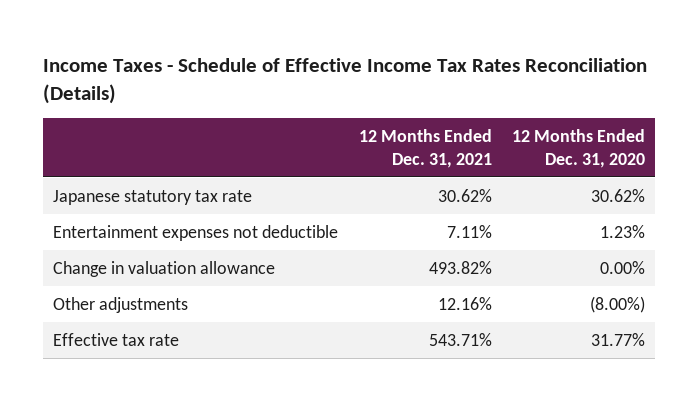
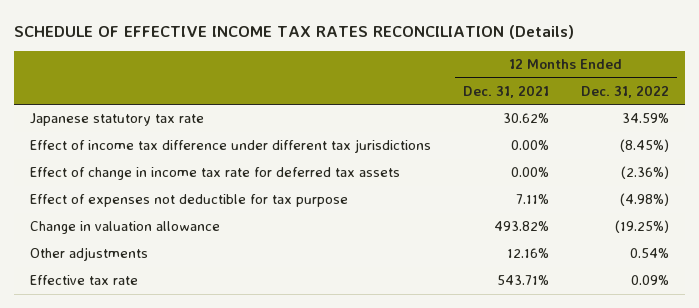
[43,57,648,104] Income Taxes - Schedule of Effective Income Tax Rates Reconciliation (Details) -> [14,24,575,39] SCHEDULE OF EFFECTIVE INCOME TAX RATES RECONCILIATION (Details)
[511,128,645,168] 12 Months Ended Dec. 31, 2020 -> none
none -> [581,84,670,98] Dec. 31, 2022
none -> [30,139,432,154] Effect of income tax difference under different tax jurisdictions
none -> [30,167,401,181] Effect of change in income tax rate for deferred tax assets
[53,224,339,241] Entertainment expenses not deductible -> [30,194,349,208] Effect of expenses not deductible for tax purpose

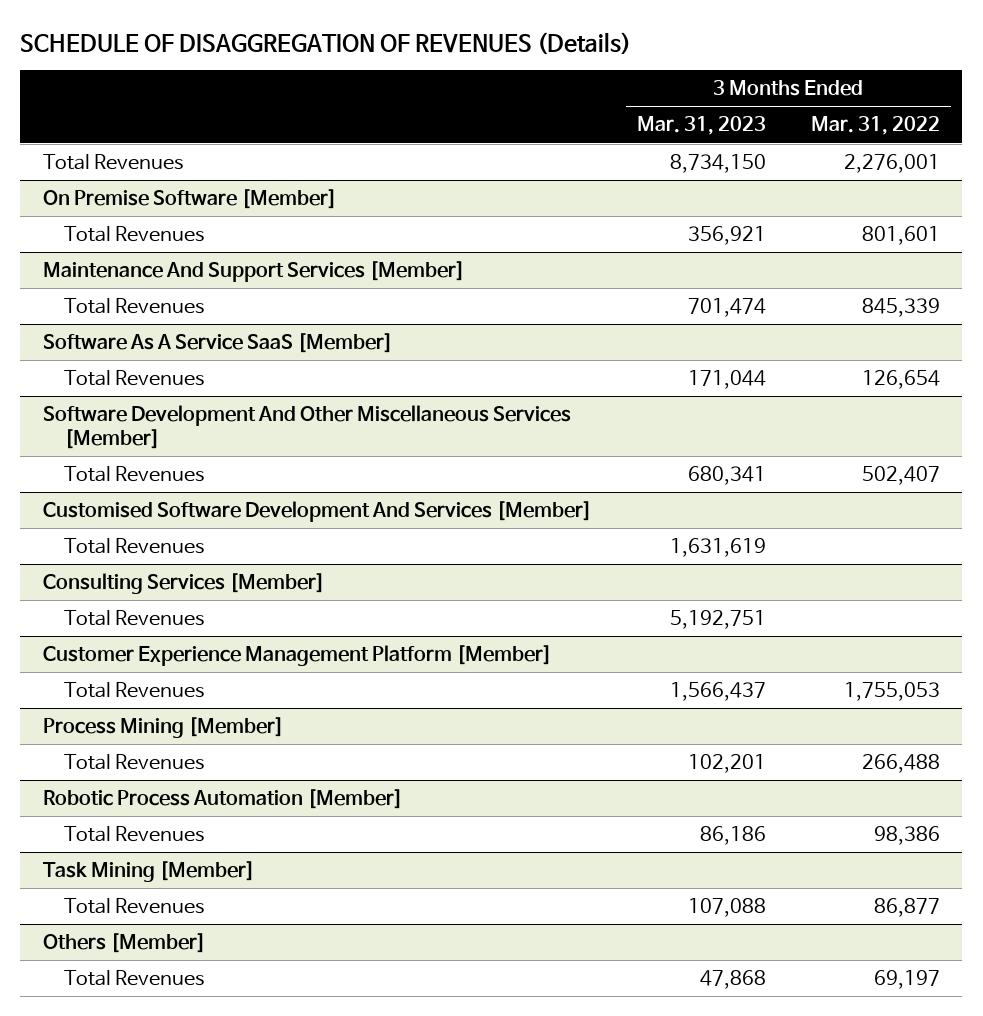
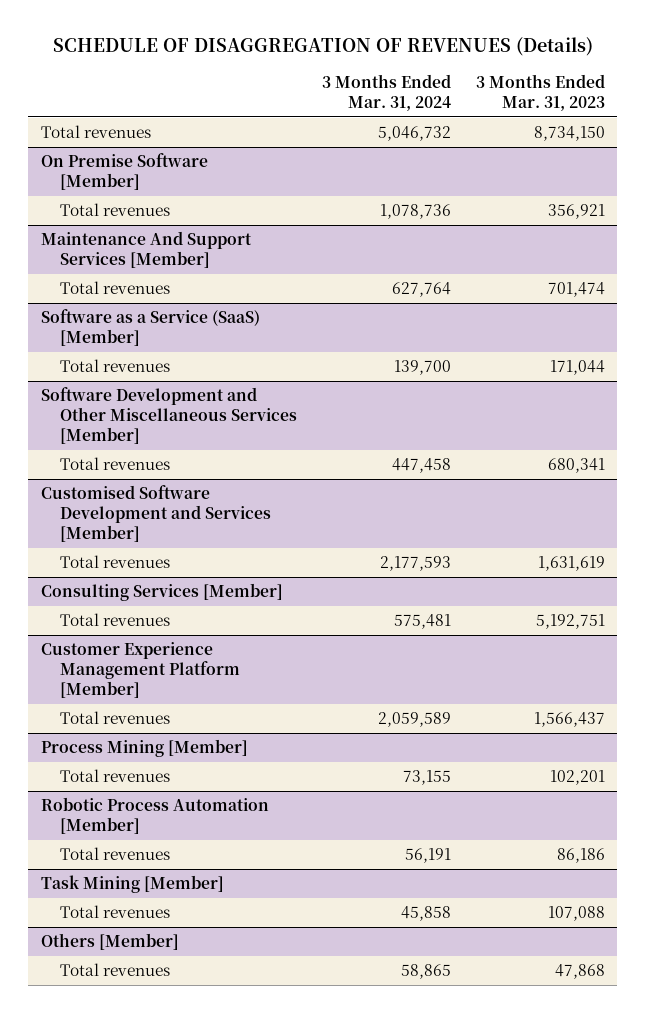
[810,116,940,136] Mar. 31, 2022 -> none
none -> [322,73,452,111] 3 Months Ended Mar. 31, 2024
[42,154,184,171] Total Revenues -> [40,125,151,139] Total revenues
[63,226,205,243] Total Revenues -> [60,203,171,217] Total revenues
[63,298,205,315] Total Revenues -> [60,281,171,295] Total revenues
[42,333,393,354] Software As A Service SaaS [Member] -> [40,309,260,347] Software as a Service (SaaS) [Member]
[63,370,205,387] Total Revenues -> [60,359,171,373] Total revenues
[42,405,571,450] Software Development And Other Miscellaneous Services [Member] -> [40,387,298,445] Software Development and Other Miscellaneous Services [Member]
[63,466,205,483] Total Revenues -> [60,457,171,471] Total revenues
[42,501,592,523] Customised Software Development And Services [Member] -> [40,485,272,543] Customised Software Development and Services [Member]
[63,538,205,555] Total Revenues -> [60,555,171,569] Total revenues
[63,610,205,627] Total Revenues -> [60,613,171,627] Total revenues
[63,682,205,699] Total Revenues -> [60,711,171,725] Total revenues
[63,754,205,771] Total Revenues -> [60,769,171,783] Total revenues
[63,826,205,843] Total Revenues -> [60,847,171,861] Total revenues
[63,898,205,915] Total Revenues -> [60,905,171,919] Total revenues
[63,970,205,987] Total Revenues -> [60,963,171,977] Total revenues

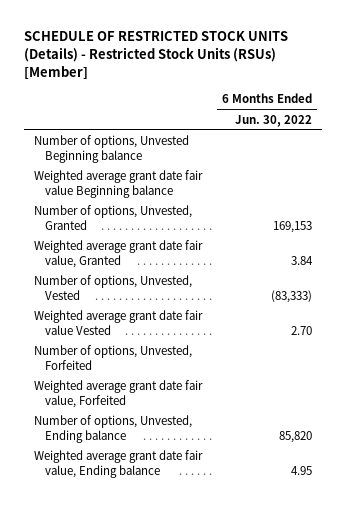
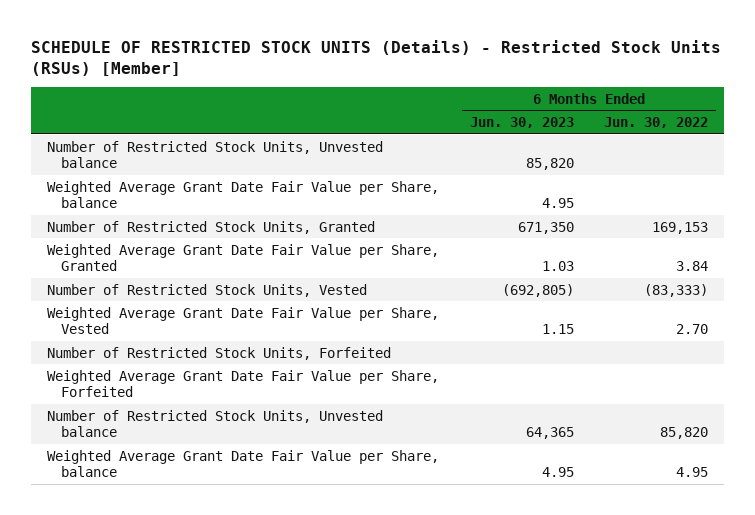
none -> [469,117,574,129] Jun. 30, 2023
[33,135,189,163] Number of options, Unvested Beginning balance -> [46,140,383,169] Number of Restricted Stock Units, Unvested balance
[33,170,203,198] Weighted average grant date fair value Beginning balance -> [46,180,439,209] Weighted Average Grant Date Fair Value per Share, balance
[33,205,192,230] Number of options, Unvested, Granted -> [46,220,375,234] Number of Restricted Stock Units, Granted
[33,240,203,268] Weighted average grant date fair value, Granted -> [46,243,439,272] Weighted Average Grant Date Fair Value per Share, Granted
[33,275,192,300] Number of options, Unvested, Vested -> [46,283,367,297] Number of Restricted Stock Units, Vested
[33,310,203,335] Weighted average grant date fair value Vested -> [46,306,439,335] Weighted Average Grant Date Fair Value per Share, Vested
[33,345,192,370] Number of options, Unvested, Forfeited -> [46,346,391,360] Number of Restricted Stock Units, Forfeited
[33,380,203,408] Weighted average grant date fair value, Forfeited -> [46,369,439,398] Weighted Average Grant Date Fair Value per Share, Forfeited
[33,415,192,443] Number of options, Unvested, Ending balance -> [46,409,383,438] Number of Restricted Stock Units, Unvested balance
[33,450,203,478] Weighted average grant date fair value, Ending balance -> [46,449,439,478] Weighted Average Grant Date Fair Value per Share, balance

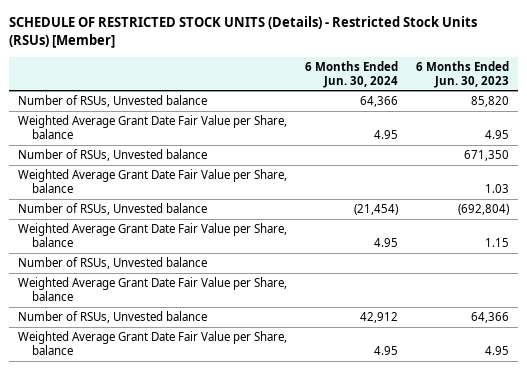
[604,117,709,129] Jun. 30, 2022 -> none
none -> [305,60,399,88] 6 Months Ended Jun. 30, 2024
[46,140,383,169] Number of Restricted Stock Units, Unvested balance -> [18,95,208,108] Number of RSUs, Unvested balance
[46,220,375,234] Number of Restricted Stock Units, Granted -> [18,149,208,162] Number of RSUs, Unvested balance
[46,243,439,272] Weighted Average Grant Date Fair Value per Share, Granted -> [18,169,288,194] Weighted Average Grant Date Fair Value per Share, balance
[46,283,367,297] Number of Restricted Stock Units, Vested -> [18,203,208,216] Number of RSUs, Unvested balance
[501,283,574,297] (692,805) -> [457,204,509,216] (692,804)
[46,306,439,335] Weighted Average Grant Date Fair Value per Share, Vested -> [18,223,288,248] Weighted Average Grant Date Fair Value per Share, balance
[46,346,391,360] Number of Restricted Stock Units, Forfeited -> [18,257,208,270] Number of RSUs, Unvested balance
[46,369,439,398] Weighted Average Grant Date Fair Value per Share, Forfeited -> [18,277,288,302] Weighted Average Grant Date Fair Value per Share, balance
[46,409,383,438] Number of Restricted Stock Units, Unvested balance -> [18,311,208,324] Number of RSUs, Unvested balance
[525,427,574,440] 64,365 -> [470,312,509,324] 64,366

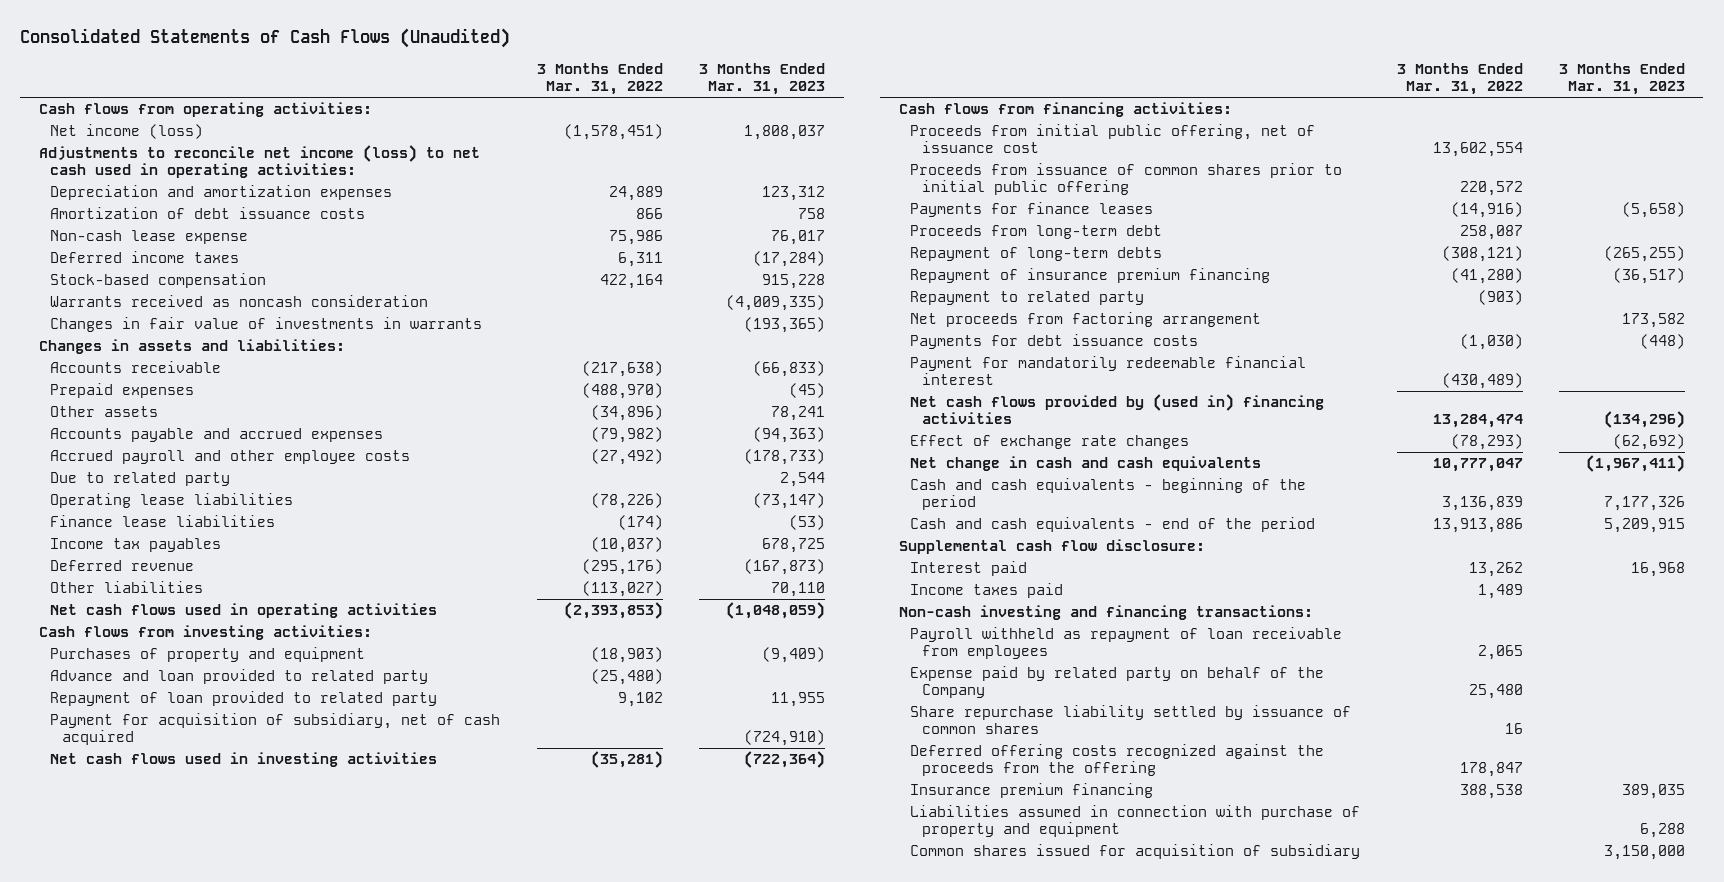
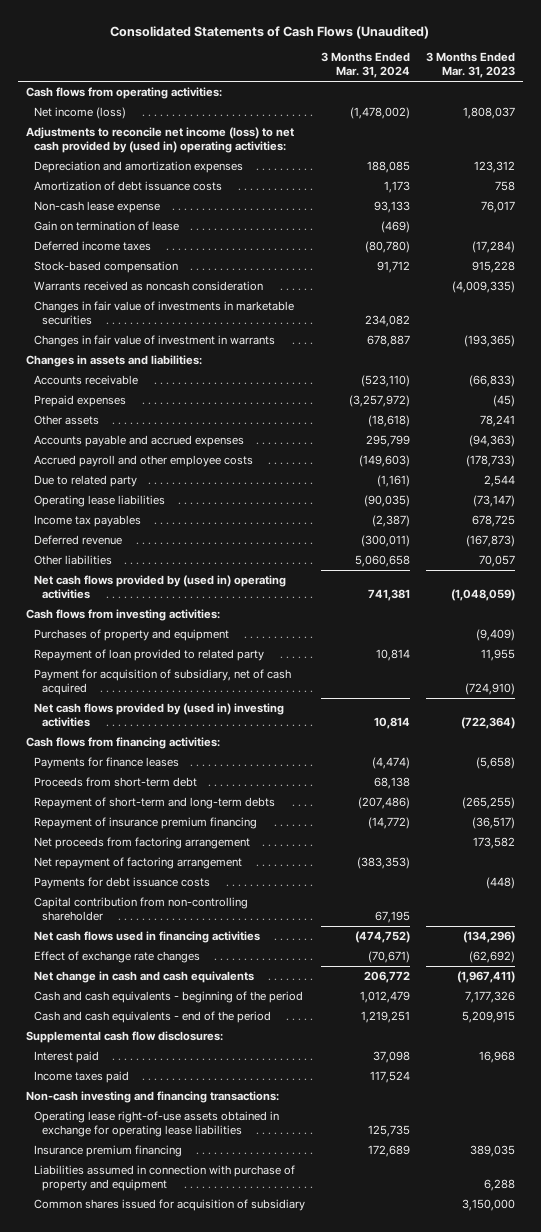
[536,62,663,96] 3 Months Ended Mar. 31, 2022 -> none
none -> [321,52,411,79] 3 Months Ended Mar. 31, 2024
[38,145,480,179] Adjustments to reconcile net income (loss) to net cash used in operating activities: -> [25,127,294,154] Adjustments to reconcile net income (loss) to net cash provided by (used in) operating activities:
none -> [34,221,180,232] Gain on termination of lease
none -> [34,301,295,326] Changes in fair value of investments in marketable securities
[50,317,483,333] Changes in fair value of investments in warrants -> [34,335,276,348] Changes in fair value of investment in warrants
[50,515,276,528] Finance lease liabilities -> none
[771,582,826,598] 70,110 -> [478,555,515,568] 70,057
[50,603,438,619] Net cash flows used in operating activities -> [34,575,287,600] Net cash flows provided by (used in) operating activities
[50,669,429,685] Advance and loan provided to related party -> none
[50,752,438,768] Net cash flows used in investing activities -> [34,703,285,728] Net cash flows provided by (used in) investing activities
[910,124,1316,154] Proceeds from initial public offering, net of issuance cost -> none
[910,163,1343,196] Proceeds from issuance of common shares prior to initial public offering -> none
[910,225,1163,240] Proceeds from long-term debt -> [34,777,198,788] Proceeds from short-term debt
[910,247,1163,262] Repayment of long-term debts -> [34,797,276,810] Repayment of short-term and long-term debts
[910,291,1145,306] Repayment to related party -> none
none -> [34,857,243,870] Net repayment of factoring arrangement
[910,356,1307,386] Payment for mandatorily redeemable financial interest -> none
none -> [34,897,249,922] Capital contribution from non-controlling shareholder
[910,394,1325,425] Net cash flows provided by (used in) financing activities -> [34,931,261,944] Net cash flows used in financing activities
[898,539,1205,555] Supplemental cash flow disclosure: -> [25,1031,223,1044] Supplemental cash flow disclosures:
[910,627,1343,660] Payroll withheld as repayment of loan receivable from employees -> none
[910,666,1325,699] Expense paid by related party on behalf of the Company -> none
[910,705,1352,735] Share repurchase liability settled by issuance of common shares -> none
[910,744,1325,777] Deferred offering costs recognized against the proceeds from the offering -> none
none -> [34,1111,280,1138] Operating lease right-of-use assets obtained in exchange for operating lease liabilities

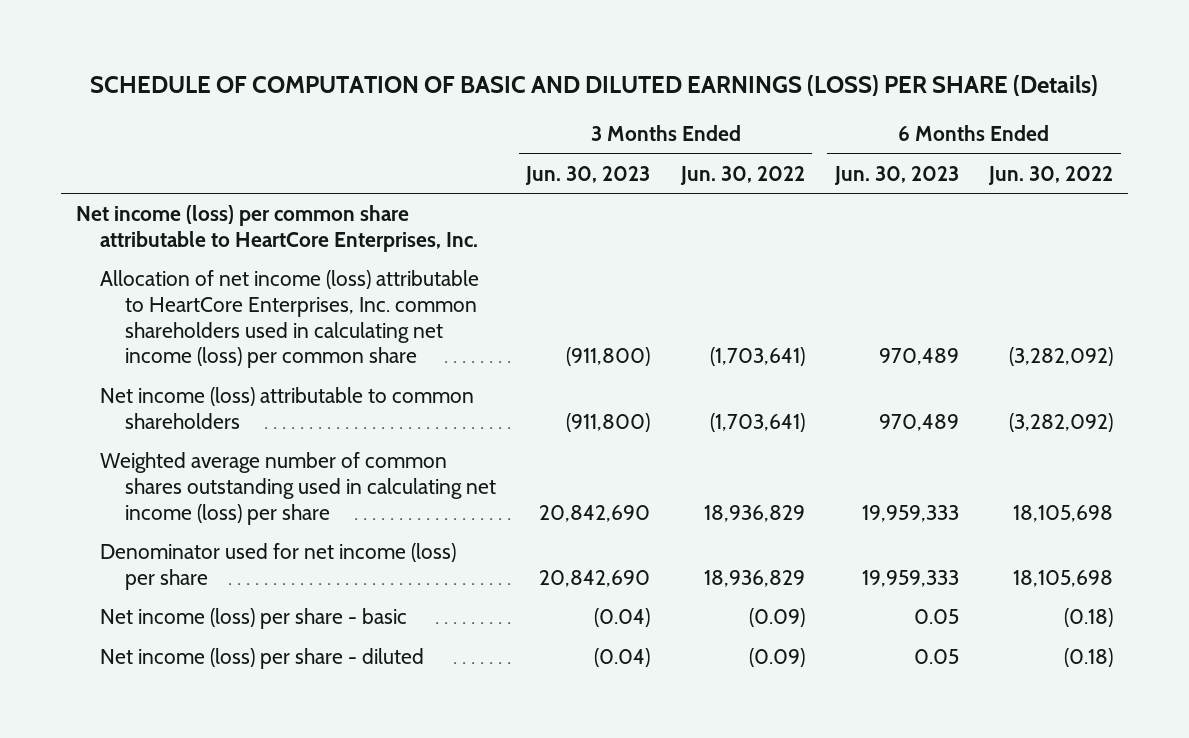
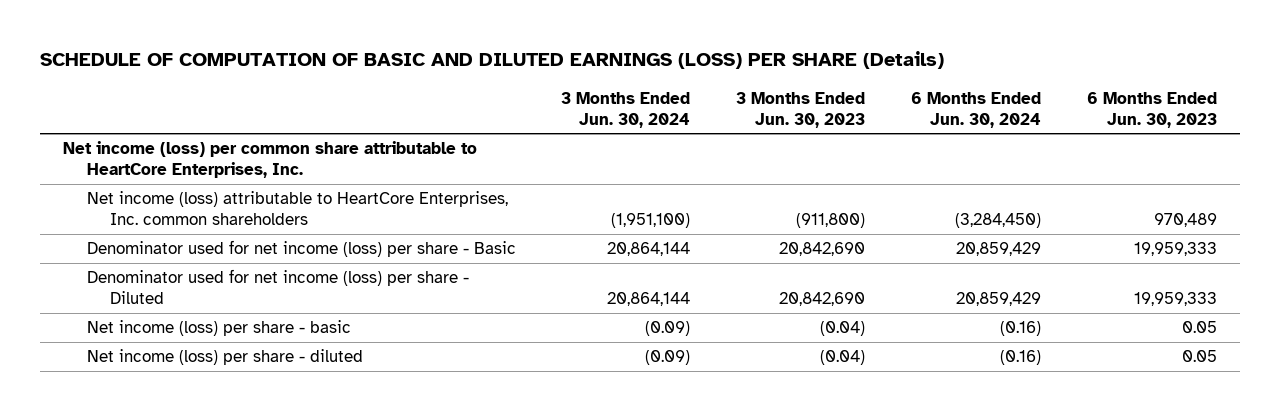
[679,165,805,185] Jun. 30, 2022 -> none
[988,165,1114,185] Jun. 30, 2022 -> none
none -> [561,91,691,128] 3 Months Ended Jun. 30, 2024
none -> [911,91,1042,128] 6 Months Ended Jun. 30, 2024
[100,387,475,429] Net income (loss) attributable to common shareholders -> none
[100,270,480,369] Allocation of net income (loss) attributable to HeartCore Enterprises, Inc. common shareholders used in calculating net income (loss) per common share -> [86,191,508,226] Net income (loss) attributable to HeartCore Enterprises, Inc. common shareholders
[100,452,497,525] Weighted average number of common shares outstanding used in calculating net income (loss) per share -> [86,240,516,258] Denominator used for net income (loss) per share - Basic
[100,543,457,590] Denominator used for net income (loss) per share -> [86,269,469,305] Denominator used for net income (loss) per share - Diluted

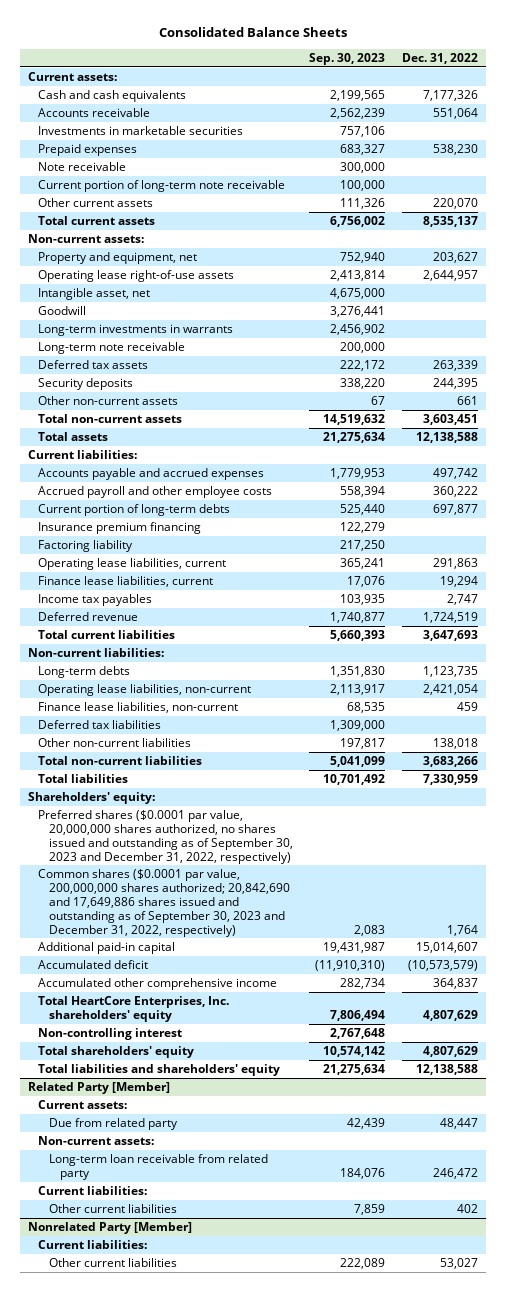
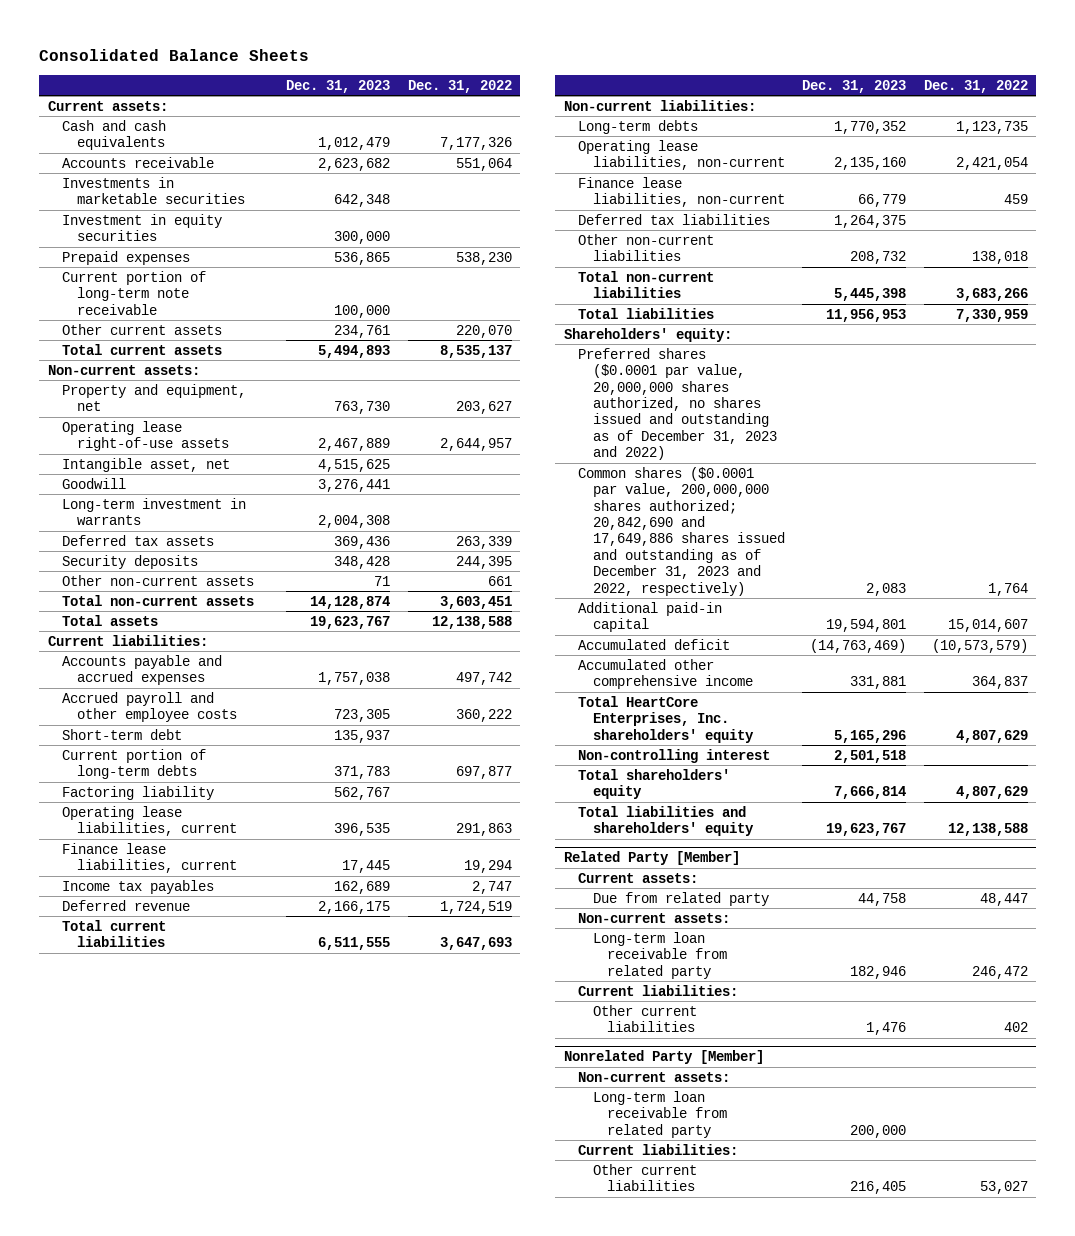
[309,52,386,65] Sep. 30, 2023 -> none
none -> [286,79,391,93] Dec. 31, 2023
none -> [62,213,223,242] Investment in equity securities
[38,161,127,171] Note receivable -> none
[38,341,186,354] Long-term note receivable -> none
[38,323,234,336] Long-term investments in warrants -> [62,497,247,526] Long-term investment in warrants
none -> [62,728,183,740] Short-term debt
[38,521,202,534] Insurance premium financing -> none
[38,809,294,864] Preferred shares ($0.0001 par value, 20,000,000 shares authorized, no shares issued and outstanding as of September 30, 2023 and December 31, 2022, respectively) -> [578,347,777,461] Preferred shares ($0.0001 par value, 20,000,000 shares authorized, no shares issued and outstanding as of December 31, 2023 and 2022)
[38,868,291,937] Common shares ($0.0001 par value, 200,000,000 shares authorized; 20,842,690 and 17,649,886 shares issued and outstanding as of September 30, 2023 and December 31, 2022, respectively) -> [578,466,785,596] Common shares ($0.0001 par value, 200,000,000 shares authorized; 20,842,690 and 17,649,886 shares issued and outstanding as of December 31, 2023 and 2022, respectively)
none -> [578,1071,731,1082] Non-current assets:
none -> [592,1090,728,1138] Long-term loan receivable from related party

